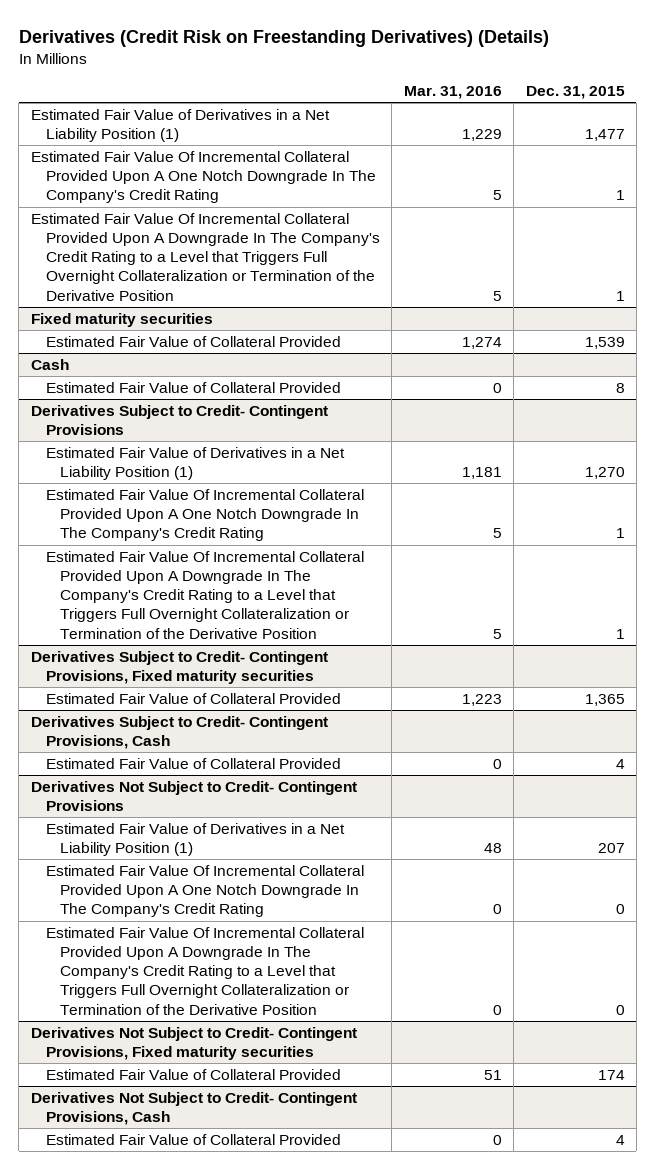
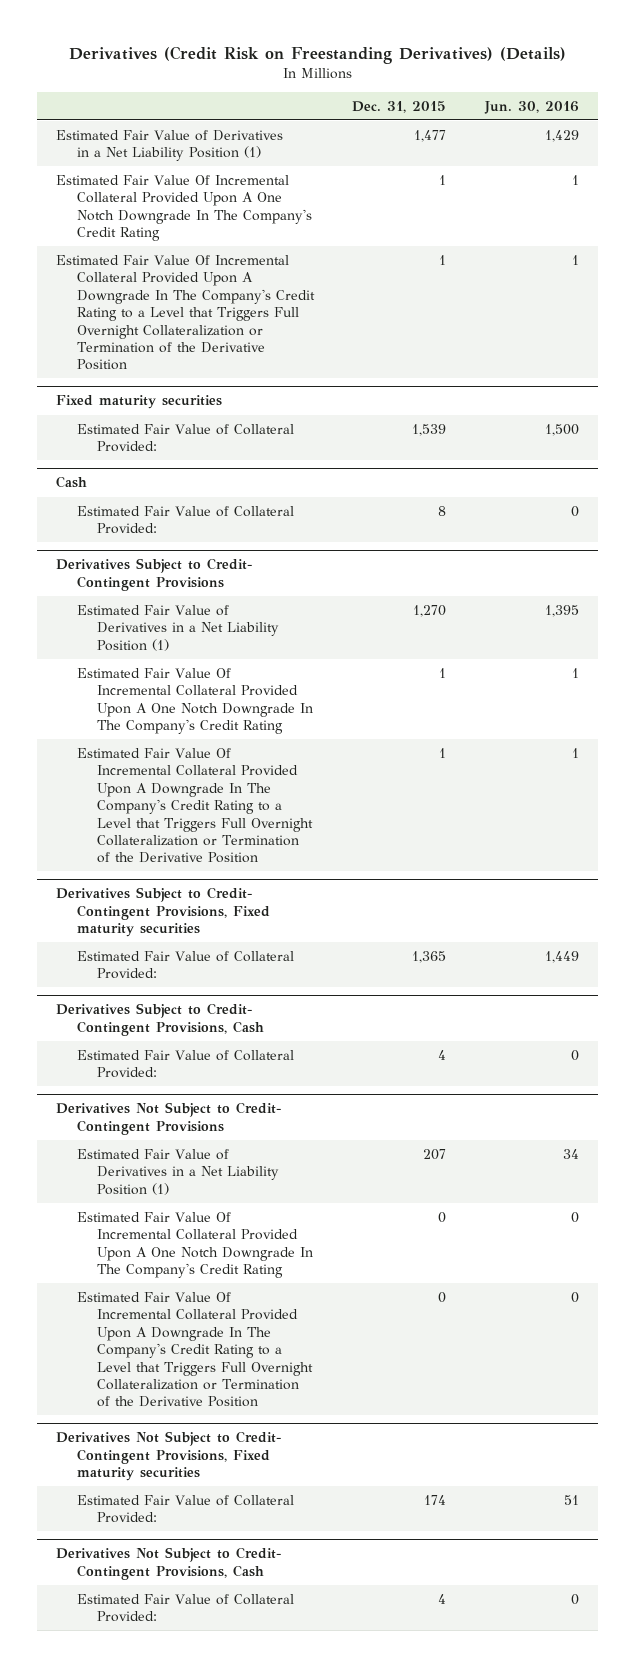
[403,86,502,100] Mar. 31, 2016 -> none
none -> [484,100,580,114] Jun. 30, 2016
[45,335,341,347] Estimated Fair Value of Collateral Provided -> [76,423,294,453] Estimated Fair Value of Collateral Provided:
[45,381,341,393] Estimated Fair Value of Collateral Provided -> [76,505,294,535] Estimated Fair Value of Collateral Provided:
[45,692,341,704] Estimated Fair Value of Collateral Provided -> [76,950,294,980] Estimated Fair Value of Collateral Provided:
[45,757,341,769] Estimated Fair Value of Collateral Provided -> [76,1049,294,1079] Estimated Fair Value of Collateral Provided:
[45,1068,341,1080] Estimated Fair Value of Collateral Provided -> [76,1494,294,1524] Estimated Fair Value of Collateral Provided:
[45,1133,341,1145] Estimated Fair Value of Collateral Provided -> [76,1593,294,1623] Estimated Fair Value of Collateral Provided:

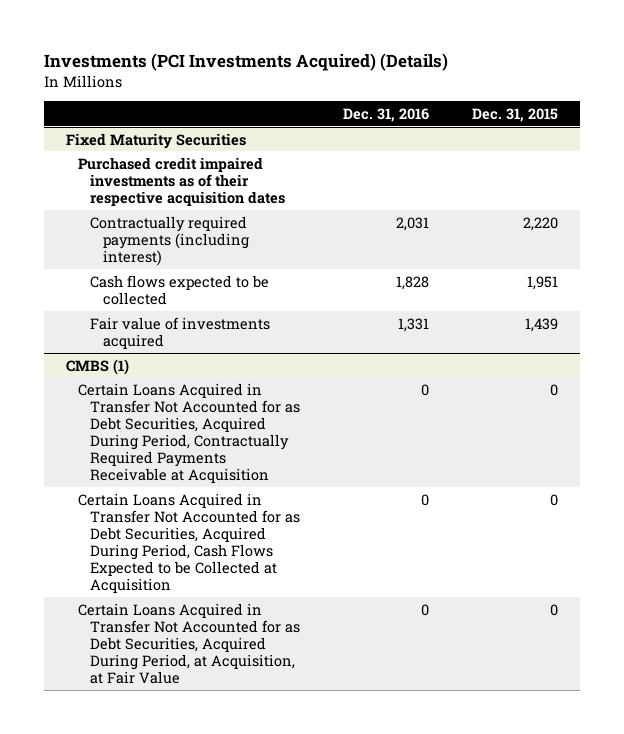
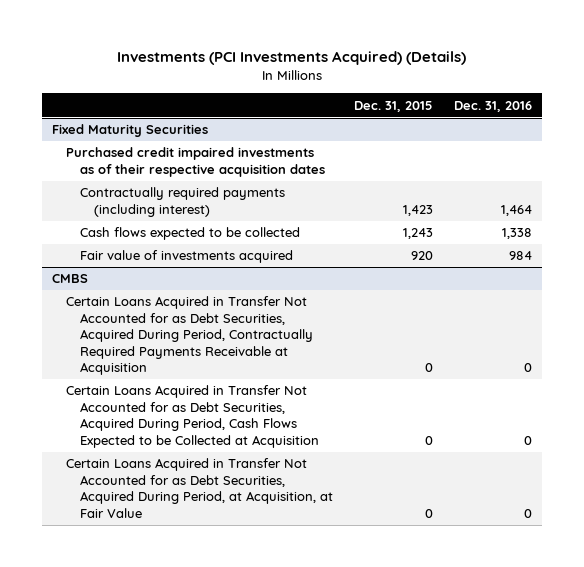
[396,216,430,231] 2,031 -> [500,204,532,216] 1,464
[523,216,559,231] 2,220 -> [402,204,433,216] 1,423
[396,275,430,290] 1,828 -> [501,228,532,240] 1,338
[527,275,559,290] 1,951 -> [402,228,433,240] 1,243
[398,317,430,332] 1,331 -> [508,251,532,261] 984
[525,317,559,332] 1,439 -> [410,251,433,261] 920
[65,358,129,375] CMBS (1) -> [52,274,89,284] CMBS

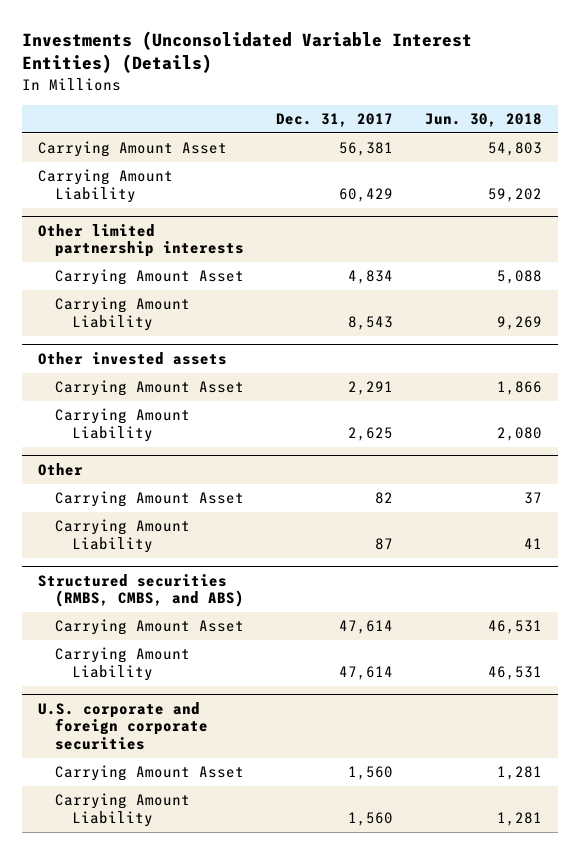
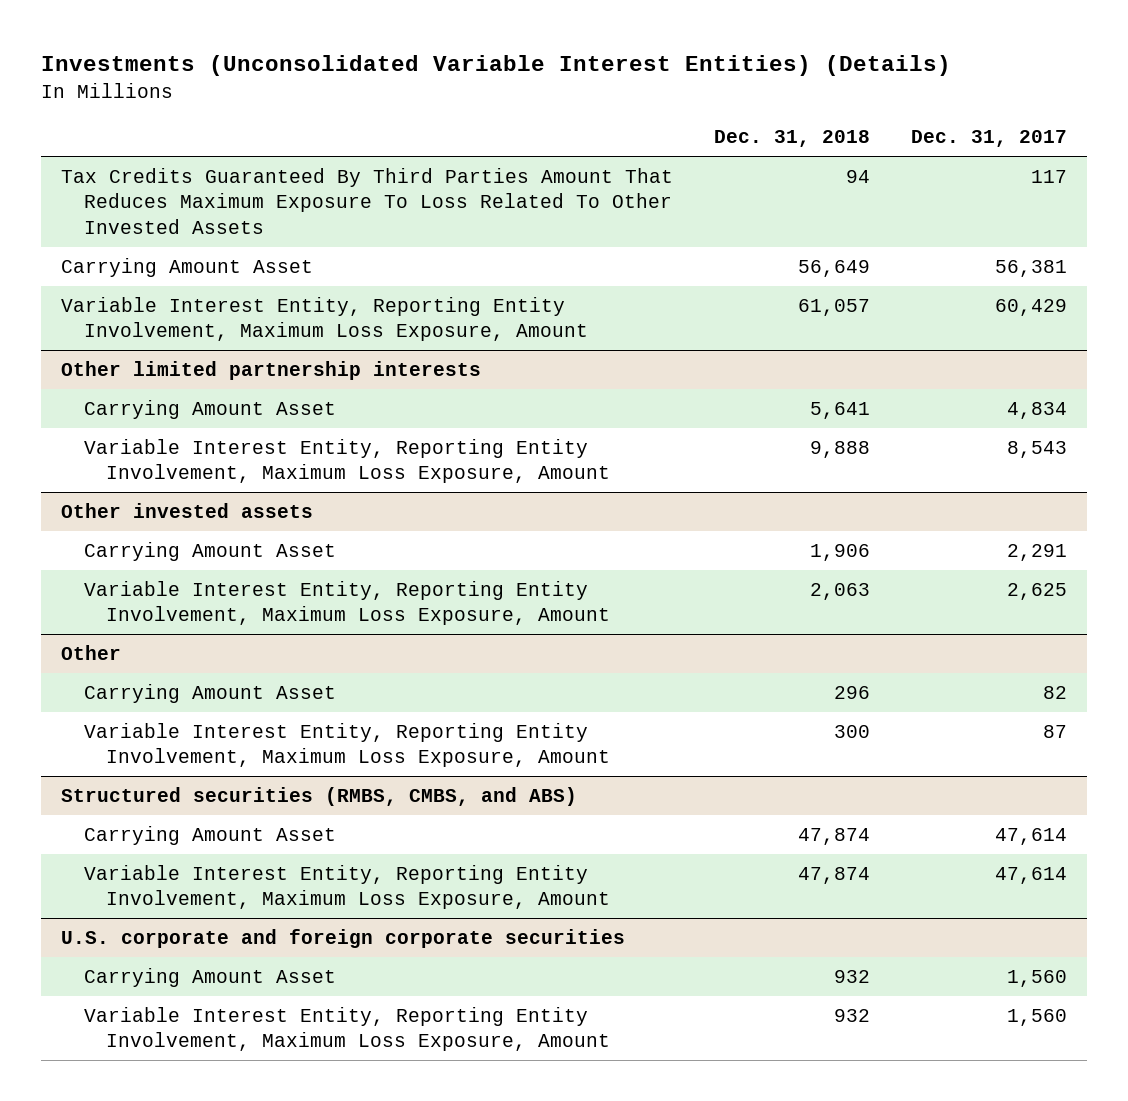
[425,112,543,127] Jun. 30, 2018 -> none
none -> [714,130,871,148] Dec. 31, 2018
none -> [61,167,674,234] Tax Credits Guaranteed By Third Parties Amount That Reduces Maximum Exposure To Loss Related To Other Invested Assets
[38,169,174,203] Carrying Amount Liability -> [61,296,588,342] Variable Interest Entity, Reporting Entity Involvement, Maximum Loss Exposure, Amount
[55,297,191,331] Carrying Amount Liability -> [83,438,611,484] Variable Interest Entity, Reporting Entity Involvement, Maximum Loss Exposure, Amount
[55,408,191,442] Carrying Amount Liability -> [83,580,611,626] Variable Interest Entity, Reporting Entity Involvement, Maximum Loss Exposure, Amount
[55,519,191,553] Carrying Amount Liability -> none
none -> [83,722,611,768] Variable Interest Entity, Reporting Entity Involvement, Maximum Loss Exposure, Amount
[55,647,191,681] Carrying Amount Liability -> [83,864,611,910] Variable Interest Entity, Reporting Entity Involvement, Maximum Loss Exposure, Amount
[55,793,191,827] Carrying Amount Liability -> [83,1006,611,1052] Variable Interest Entity, Reporting Entity Involvement, Maximum Loss Exposure, Amount

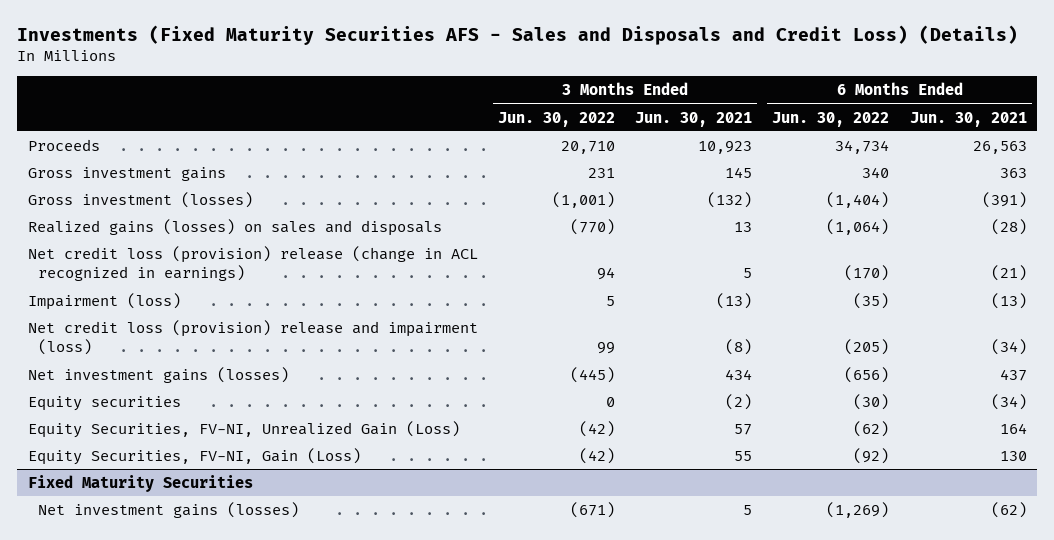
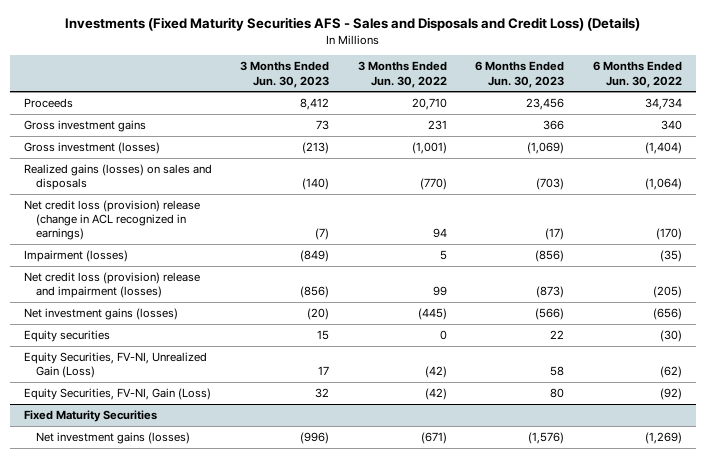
[635,111,753,127] Jun. 30, 2021 -> none
[909,111,1027,127] Jun. 30, 2021 -> none
none -> [240,61,330,88] 3 Months Ended Jun. 30, 2023
none -> [475,61,565,88] 6 Months Ended Jun. 30, 2023
[27,292,181,310] Impairment (loss) -> [23,250,128,263] Impairment (losses)
[27,319,478,356] Net credit loss (provision) release and impairment (loss) -> [23,272,200,299] Net credit loss (provision) release and impairment (losses)

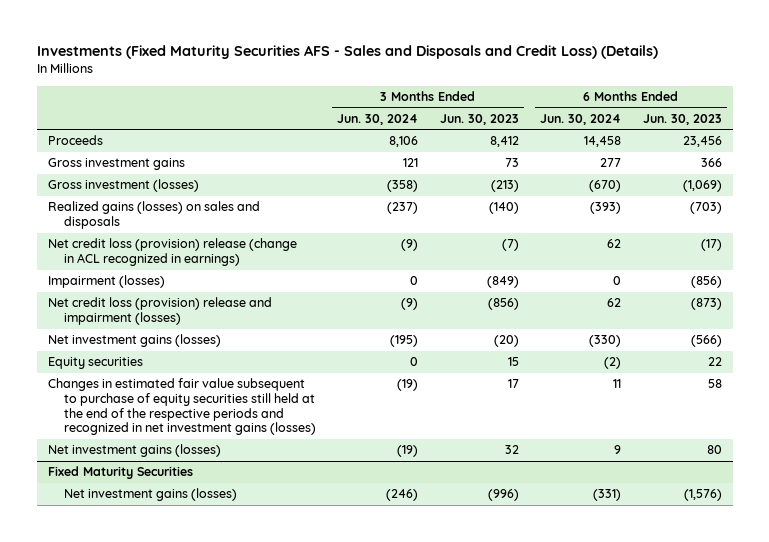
[357,61,447,88] 3 Months Ended Jun. 30, 2022 -> none
[592,61,682,88] 6 Months Ended Jun. 30, 2022 -> none
none -> [337,114,419,126] Jun. 30, 2024
none -> [540,114,622,126] Jun. 30, 2024
[23,352,207,379] Equity Securities, FV-NI, Unrealized Gain (Loss) -> [47,378,316,436] Changes in estimated fair value subsequent to purchase of equity securities still held at the end of the respective periods and recognized in net investment gains (losses)
[23,388,211,401] Equity Securities, FV-NI, Gain (Loss) -> [47,444,221,458] Net investment gains (losses)

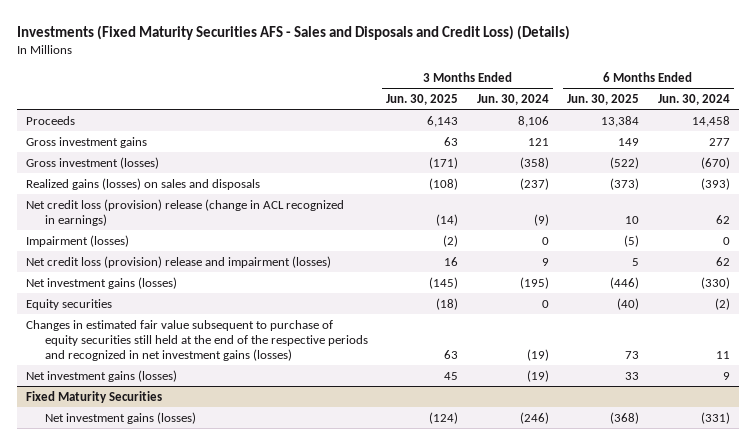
[439,114,519,126] Jun. 30, 2023 -> none
[642,114,722,126] Jun. 30, 2023 -> none
none -> [386,93,459,105] Jun. 30, 2025
none -> [567,93,640,105] Jun. 30, 2025
[401,298,419,311] (9) -> [541,257,549,266] 9

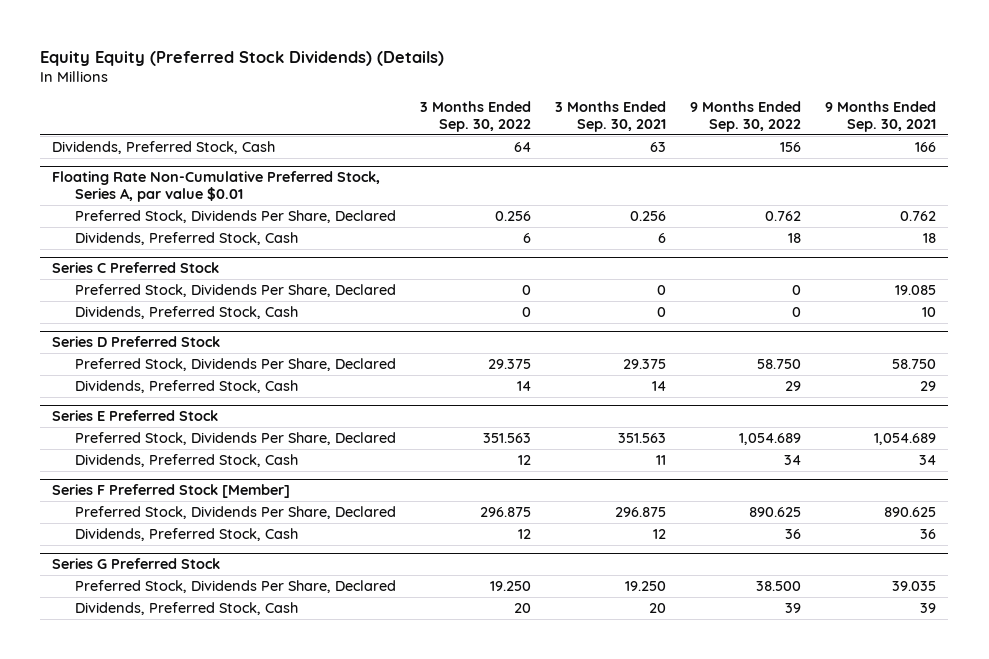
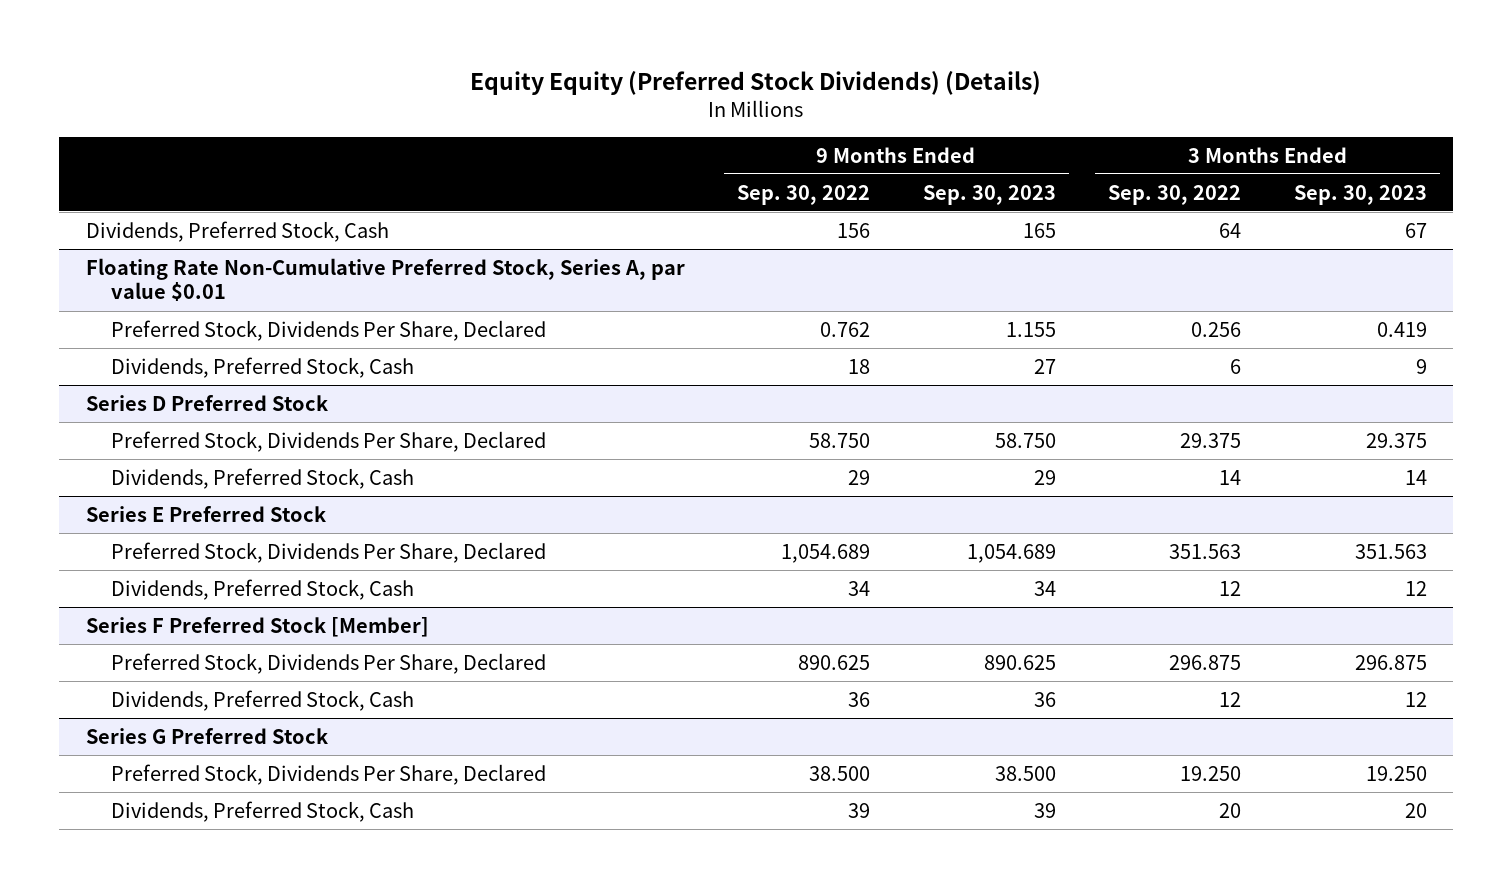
[554,101,666,132] 3 Months Ended Sep. 30, 2021 -> none
[825,101,937,132] 9 Months Ended Sep. 30, 2021 -> none
none -> [922,184,1056,205] Sep. 30, 2023
none -> [1293,184,1427,205] Sep. 30, 2023
[52,262,220,274] Series C Preferred Stock -> none
[74,283,396,297] Preferred Stock, Dividends Per Share, Declared -> none
[74,305,298,319] Dividends, Preferred Stock, Cash -> none

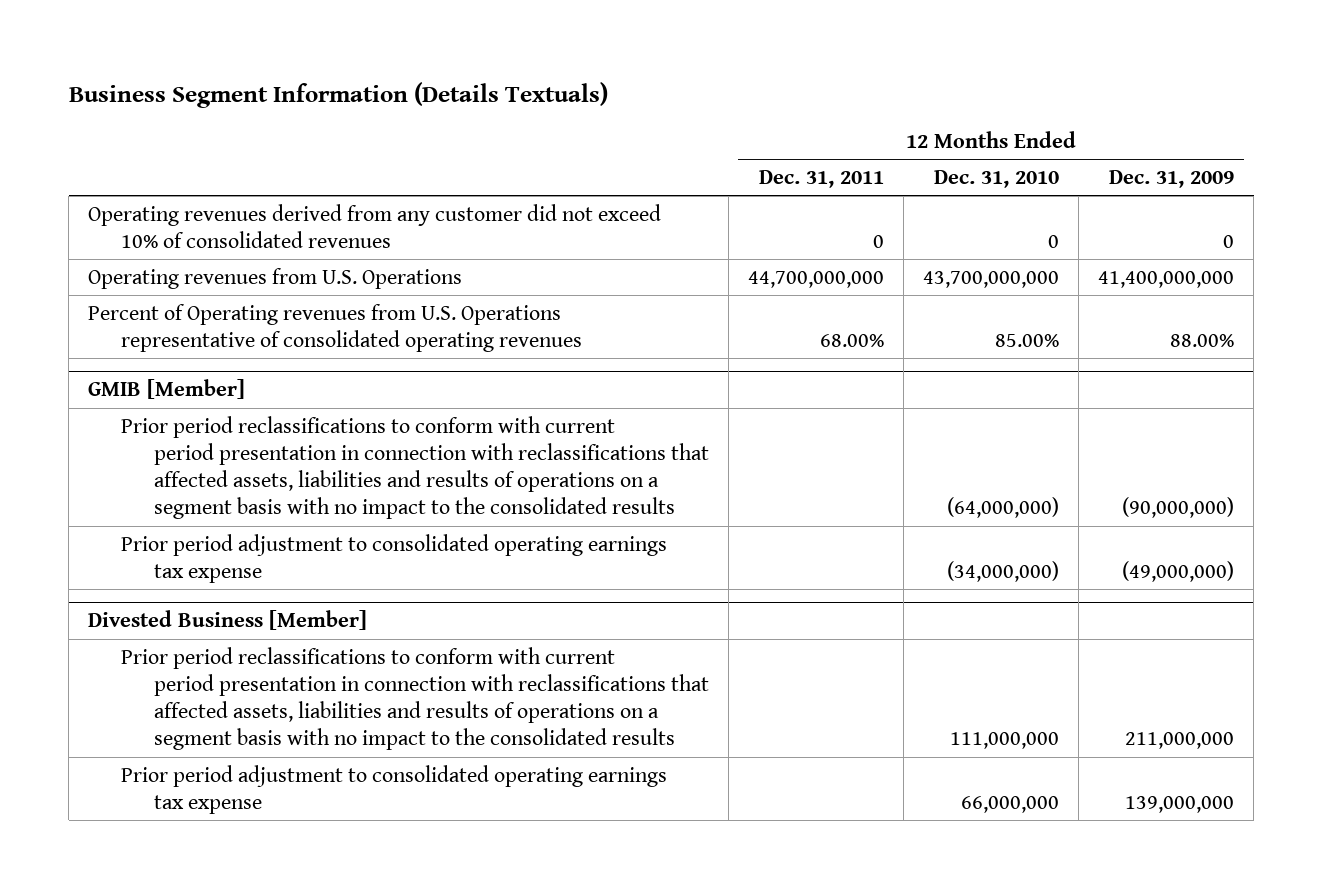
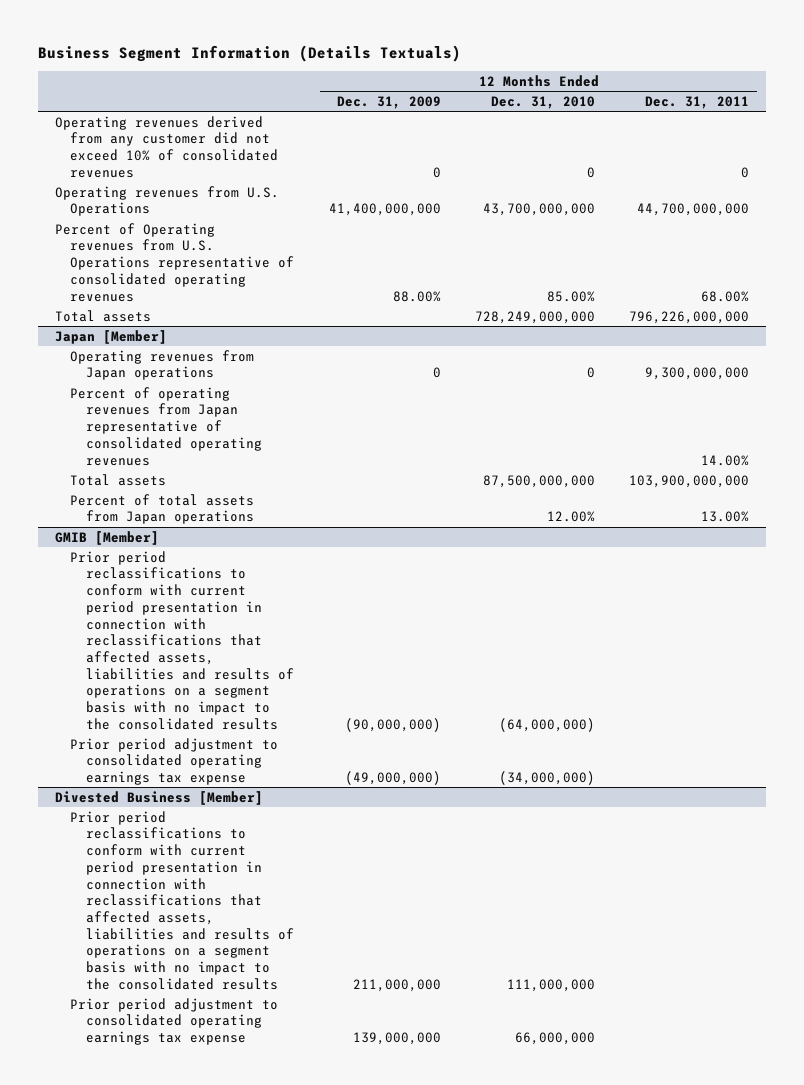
none -> [54,309,151,322] Total assets
none -> [54,329,167,344] Japan [Member]
none -> [70,349,255,381] Operating revenues from Japan operations
none -> [70,386,262,466] Percent of operating revenues from Japan representative of consolidated operating revenues
none -> [70,473,167,486] Total assets
none -> [70,493,255,525] Percent of total assets from Japan operations

